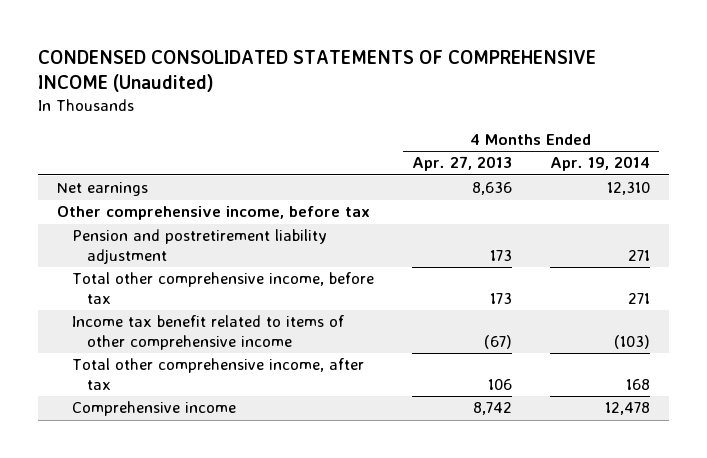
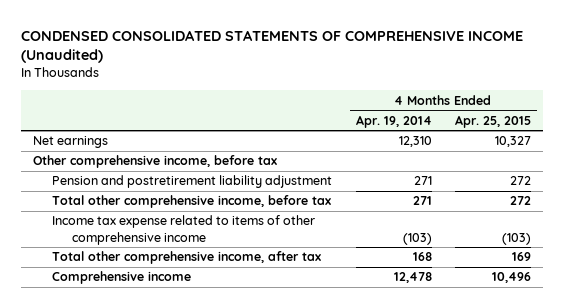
[411,156,512,172] Apr. 27, 2013 -> none
none -> [455,114,532,128] Apr. 25, 2015
[72,315,345,350] Income tax benefit related to items of other comprehensive income -> [52,215,316,245] Income tax expense related to items of other comprehensive income

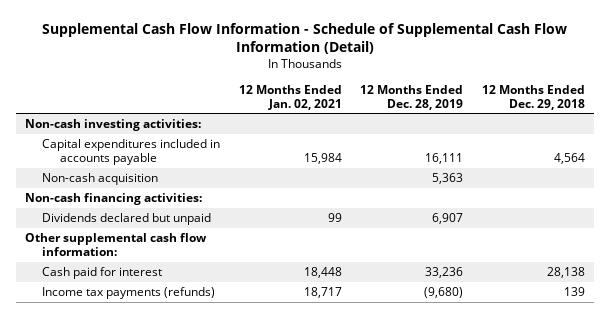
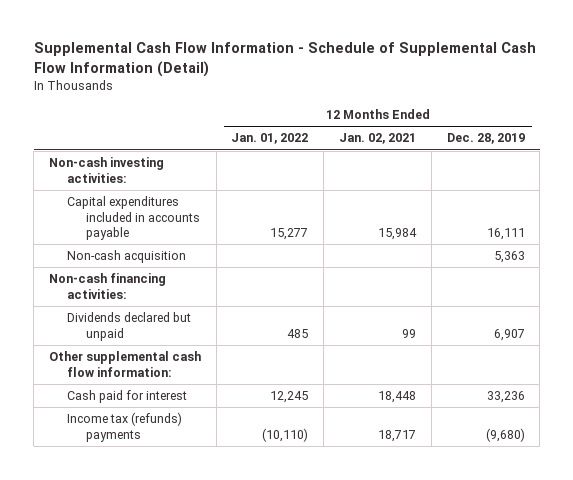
[482,84,586,110] 12 Months Ended Dec. 29, 2018 -> none
none -> [231,133,309,145] Jan. 01, 2022
[42,287,216,300] Income tax payments (refunds) -> [67,412,183,442] Income tax (refunds) payments

